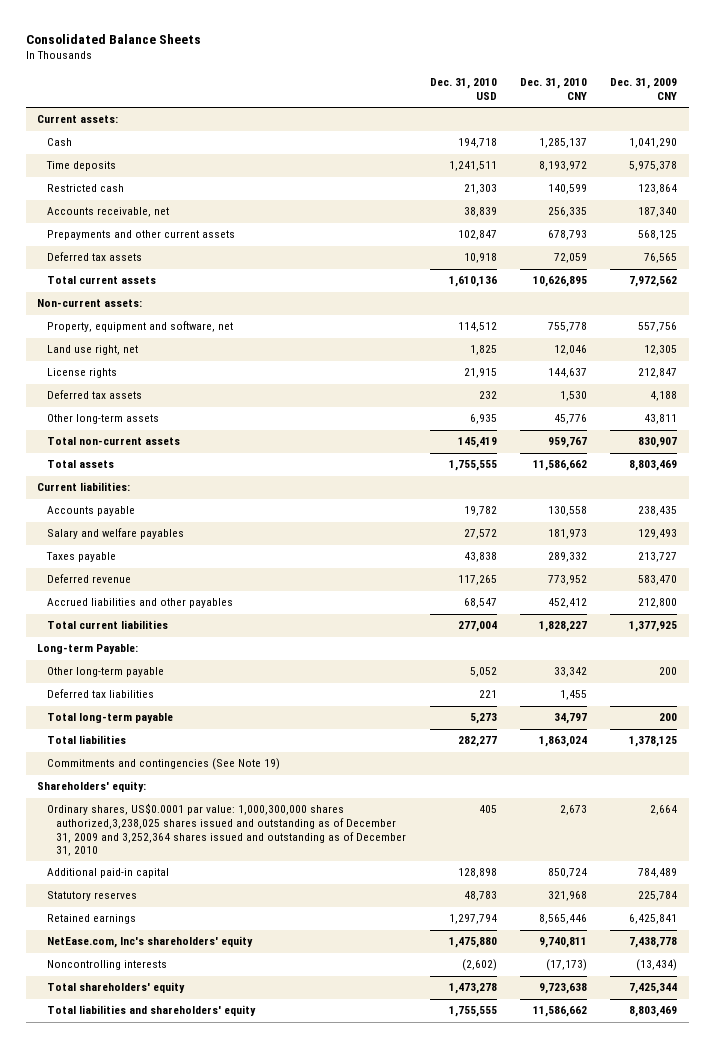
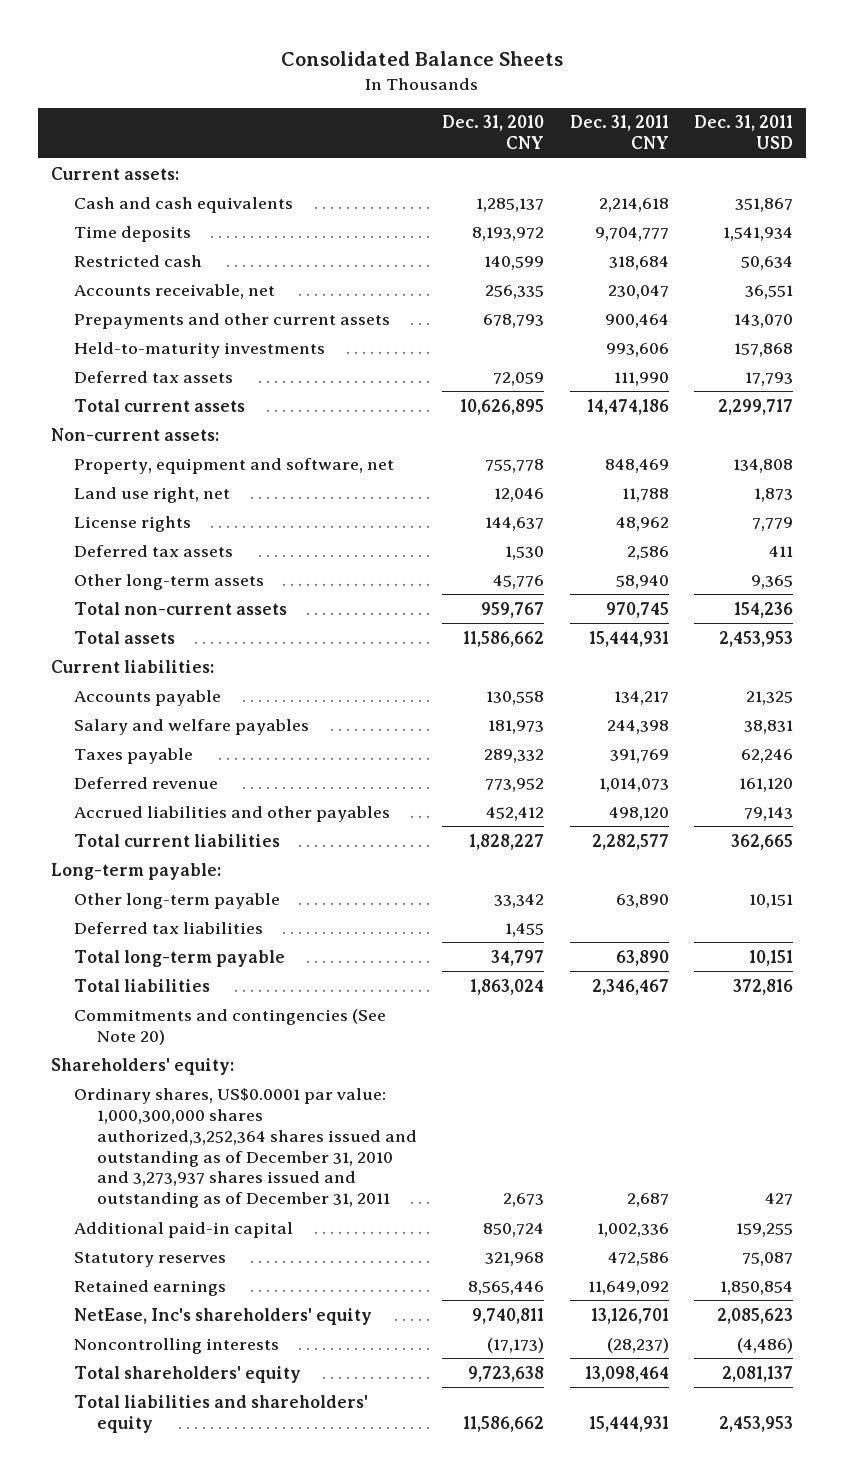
[429,78,497,100] Dec. 31, 2010 USD -> none
[610,78,678,100] Dec. 31, 2009 CNY -> none
none -> [569,115,669,150] Dec. 31, 2011 CNY
none -> [694,115,794,150] Dec. 31, 2011 USD
[46,138,72,147] Cash -> [73,196,293,213] Cash and cash equivalents
none -> [73,341,325,358] Held-to-maturity investments
[37,644,139,655] Long-term Payable: -> [51,862,222,880] Long-term payable:
[46,758,280,771] Commitments and contingencies (See Note 19) -> [73,1008,386,1045] Commitments and contingencies (See Note 20)
[46,803,407,857] Ordinary shares, US$0.0001 par value: 1,000,300,000 shares authorized,3,238,025 shares issued and outstanding as of December 31, 2009 and 3,252,364 shares issued and outstanding as of December 31, 2010 -> [73,1087,417,1209] Ordinary shares, US$0.0001 par value: 1,000,300,000 shares authorized,3,252,364 shares issued and outstanding as of December 31, 2010 and 3,273,937 shares issued and outstanding as of December 31, 2011
[46,936,253,949] NetEase.com, Inc's shareholders' equity -> [73,1307,372,1325] NetEase, Inc's shareholders' equity

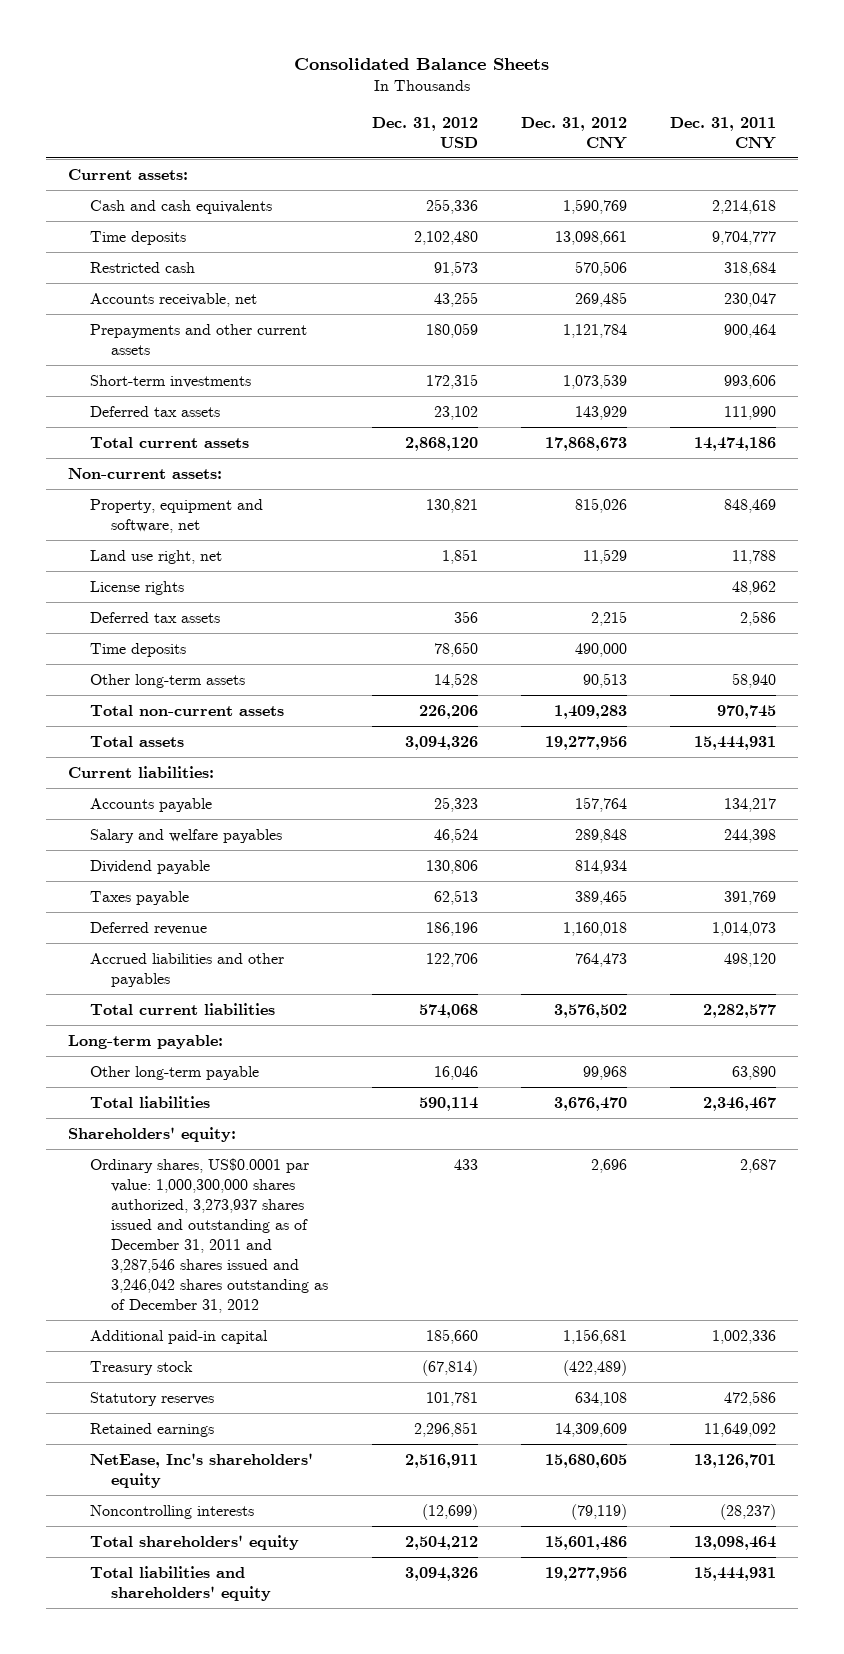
[442,115,545,150] Dec. 31, 2010 CNY -> none
[694,115,794,150] Dec. 31, 2011 USD -> none
none -> [371,116,478,148] Dec. 31, 2012 USD
none -> [520,116,627,149] Dec. 31, 2012 CNY
[73,341,325,358] Held-to-maturity investments -> [89,374,251,388] Short-term investments
none -> [89,642,186,657] Time deposits
none -> [89,859,210,874] Dividend payable
[73,921,263,934] Deferred tax liabilities -> none
[73,949,285,967] Total long-term payable -> none
[73,1008,386,1045] Commitments and contingencies (See Note 20) -> none
[73,1087,417,1209] Ordinary shares, US$0.0001 par value: 1,000,300,000 shares authorized,3,252,364 shares issued and outstanding as of December 31, 2010 and 3,273,937 shares issued and outstanding as of December 31, 2011 -> [89,1157,329,1314] Ordinary shares, US$0.0001 par value: 1,000,300,000 shares authorized, 3,273,937 shares issued and outstanding as of December 31, 2011 and 3,287,546 shares issued and 3,246,042 shares outstanding as of December 31, 2012
none -> [89,1360,193,1375] Treasury stock

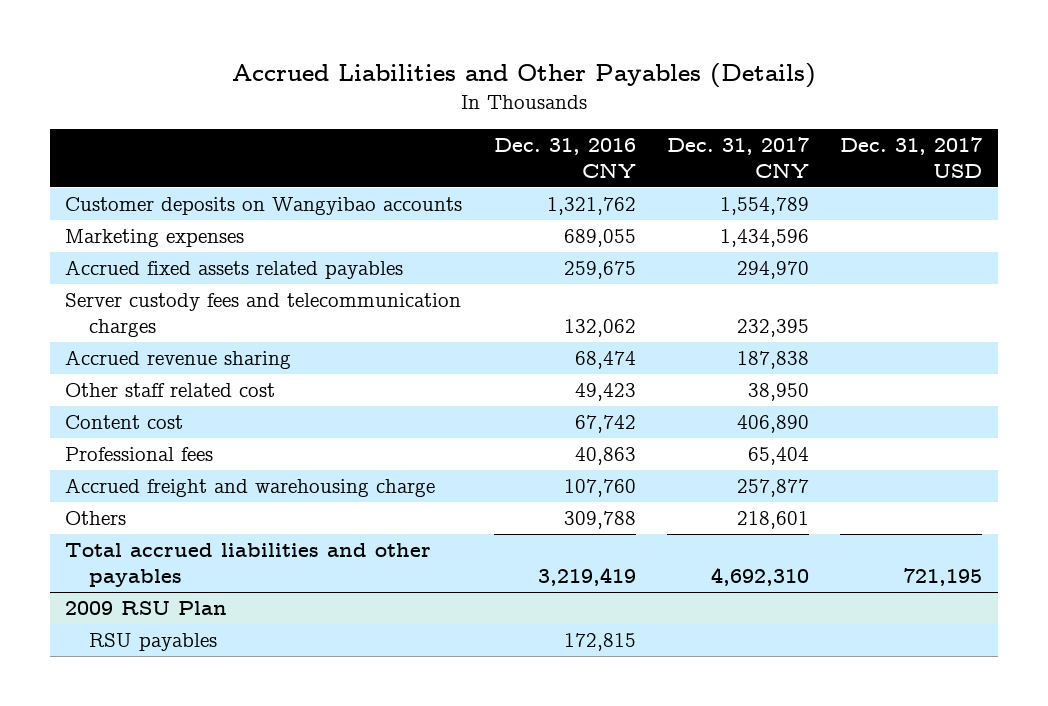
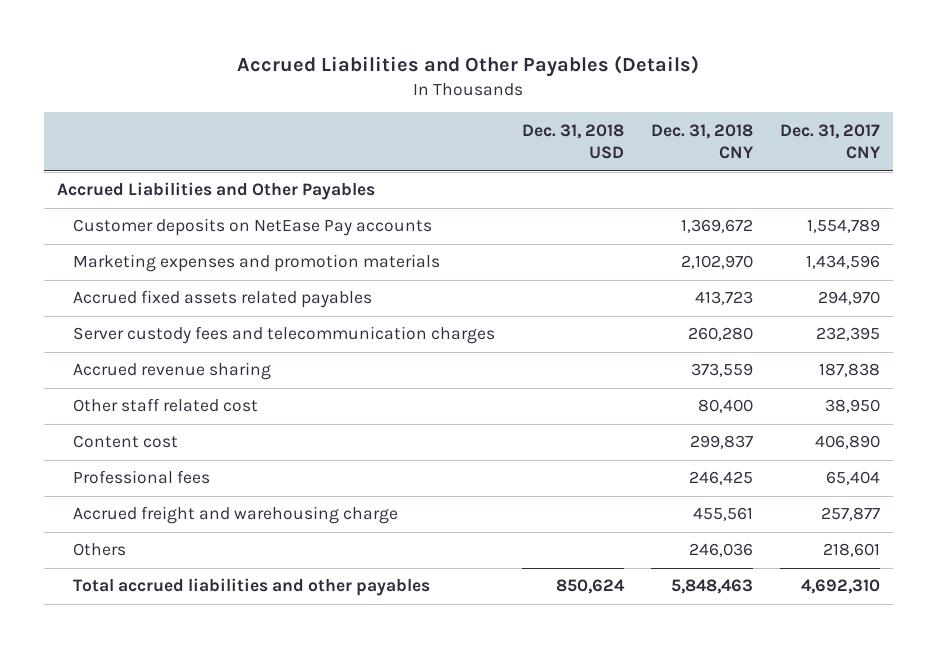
[493,137,636,179] Dec. 31, 2016 CNY -> none
[840,136,983,179] Dec. 31, 2017 USD -> none
none -> [521,123,624,160] Dec. 31, 2018 USD
none -> [650,123,754,160] Dec. 31, 2018 CNY
none -> [56,182,375,201] Accrued Liabilities and Other Payables
[65,196,463,215] Customer deposits on Wangyibao accounts -> [72,218,432,237] Customer deposits on NetEase Pay accounts
[65,228,245,247] Marketing expenses -> [72,254,440,273] Marketing expenses and promotion materials
[65,600,228,615] 2009 RSU Plan -> none
[89,632,218,651] RSU payables -> none

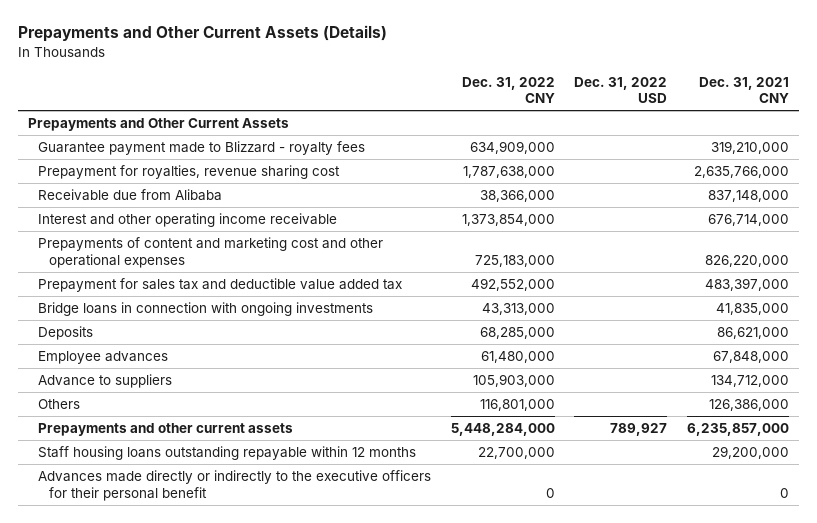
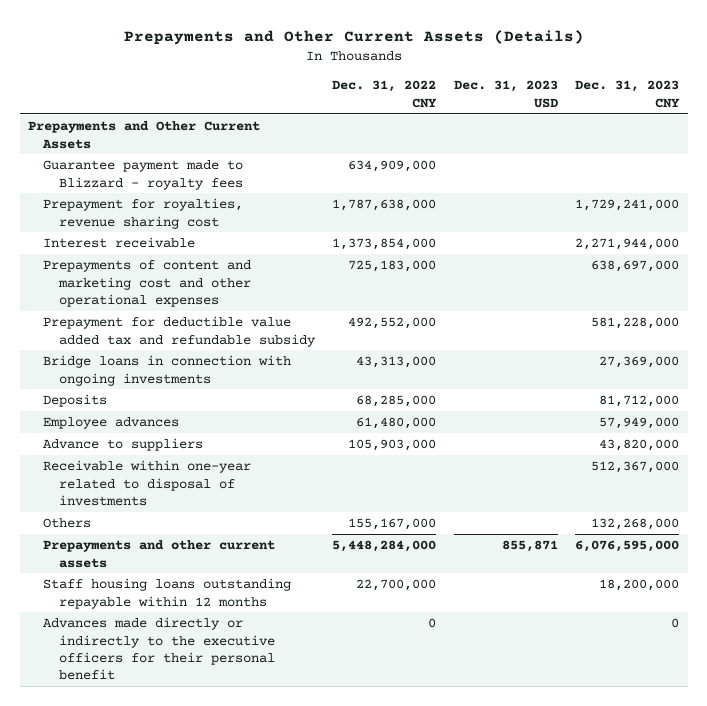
[574,76,668,104] Dec. 31, 2022 USD -> none
[699,76,790,104] Dec. 31, 2021 CNY -> none
none -> [453,80,558,108] Dec. 31, 2023 USD
none -> [574,80,680,108] Dec. 31, 2023 CNY
[38,188,223,201] Receivable due from Alibaba -> none
[38,212,338,227] Interest and other operating income receivable -> [43,237,196,249] Interest receivable
[38,277,403,292] Prepayment for sales tax and deductible value added tax -> [43,316,316,347] Prepayment for deductible value added tax and refundable subsidy
none -> [43,460,252,507] Receivable within one-year related to disposal of investments
[479,398,555,411] 116,801,000 -> [348,518,437,531] 155,167,000

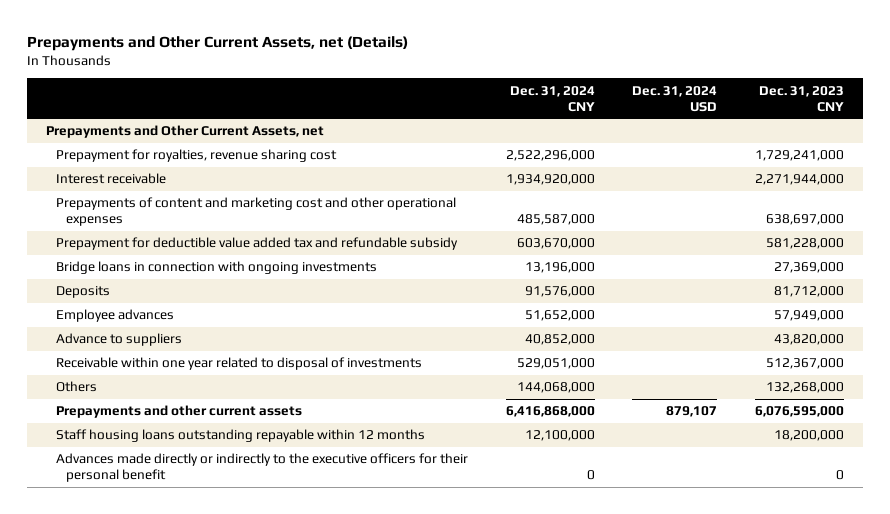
[123,30,584,46] Prepayments and Other Current Assets (Details) -> [26,36,408,52] Prepayments and Other Current Assets, net (Details)
[332,80,438,108] Dec. 31, 2022 CNY -> none
[453,80,558,108] Dec. 31, 2023 USD -> none
none -> [509,85,595,112] Dec. 31, 2024 CNY
none -> [632,85,718,112] Dec. 31, 2024 USD
[43,160,244,190] Guarantee payment made to Blizzard - royalty fees -> none
[28,121,261,149] Prepayments and Other Current Assets -> [45,125,324,139] Prepayments and Other Current Assets, net
[43,460,252,507] Receivable within one-year related to disposal of investments -> [55,357,422,371] Receivable within one year related to disposal of investments

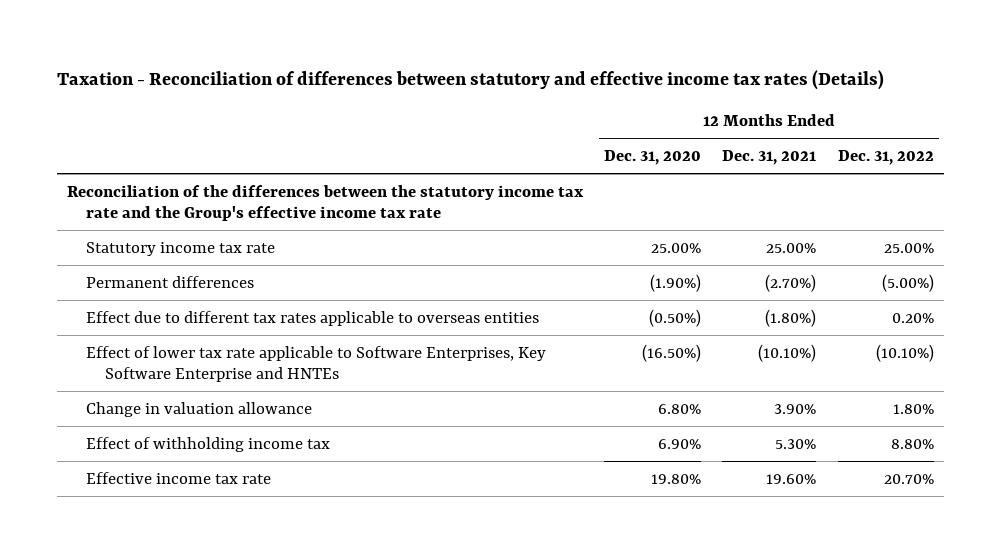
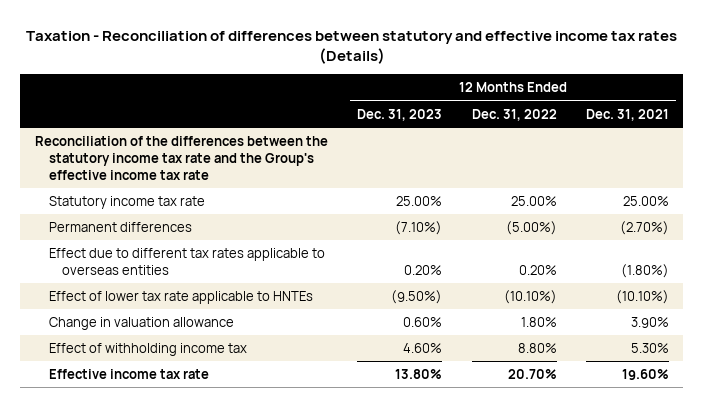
[604,149,702,165] Dec. 31, 2020 -> none
none -> [357,108,443,121] Dec. 31, 2023
[85,345,546,382] Effect of lower tax rate applicable to Software Enterprises, Key Software Enterprise and HNTEs -> [48,291,313,305] Effect of lower tax rate applicable to HNTEs

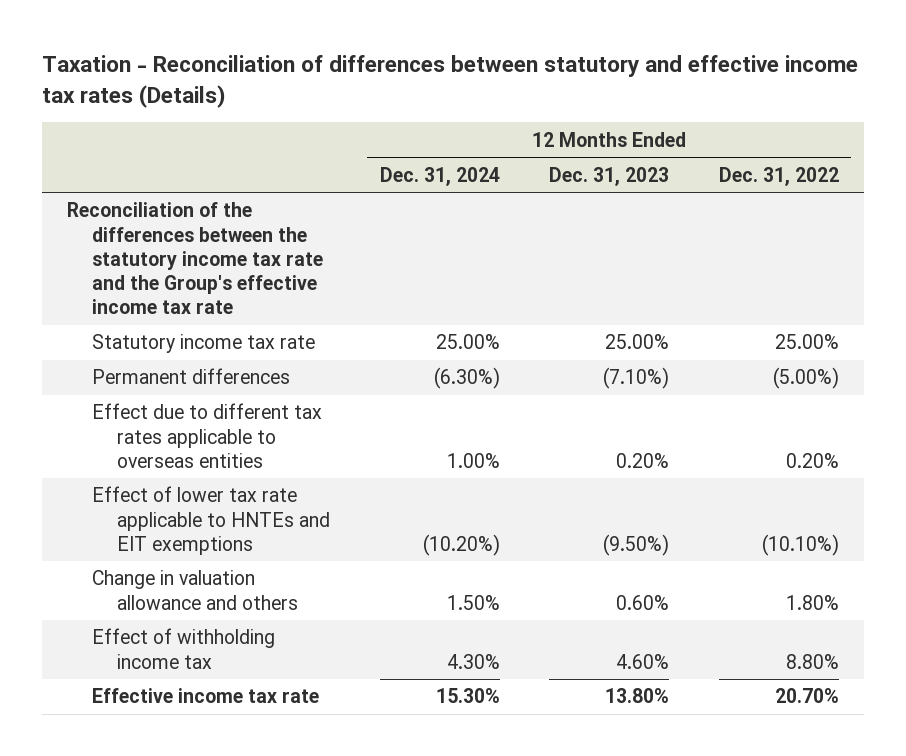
[585,108,669,121] Dec. 31, 2021 -> none
none -> [379,166,500,186] Dec. 31, 2024
[48,291,313,305] Effect of lower tax rate applicable to HNTEs -> [91,486,330,555] Effect of lower tax rate applicable to HNTEs and EIT exemptions
[48,317,234,331] Change in valuation allowance -> [91,570,298,610] Change in valuation allowance and others

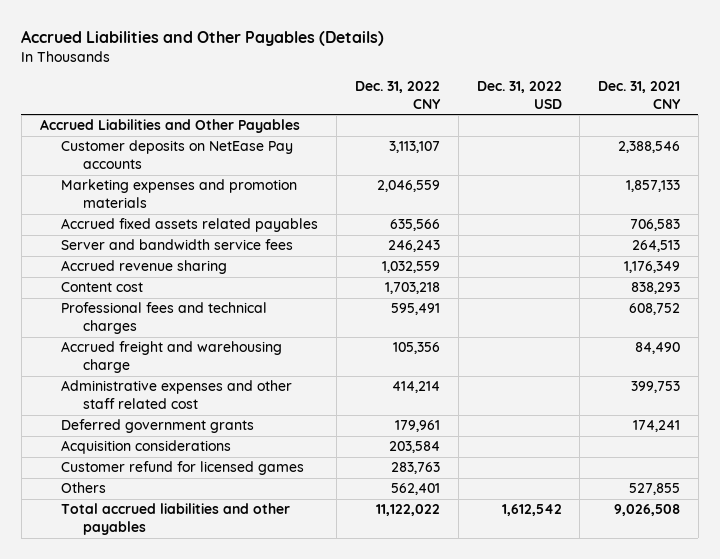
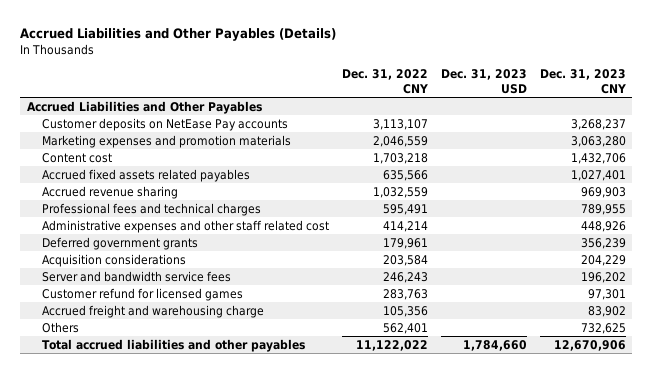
[476,80,562,109] Dec. 31, 2022 USD -> none
[598,80,682,109] Dec. 31, 2021 CNY -> none
none -> [440,69,527,94] Dec. 31, 2023 USD
none -> [539,69,626,94] Dec. 31, 2023 CNY
[61,282,144,293] Content cost -> [42,152,113,163] Content cost
[61,239,294,251] Server and bandwidth service fees -> [42,270,232,282] Server and bandwidth service fees
[61,341,283,374] Accrued freight and warehousing charge -> [42,304,265,318] Accrued freight and warehousing charge

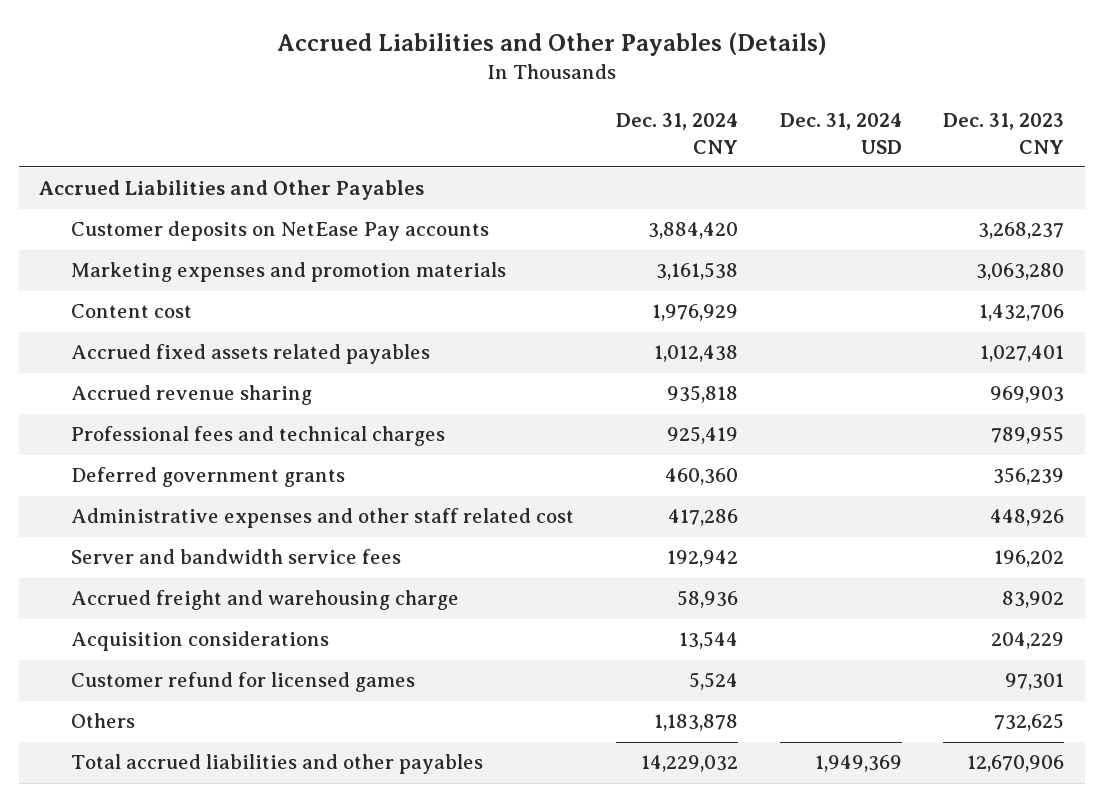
[342,69,429,94] Dec. 31, 2022 CNY -> none
[440,69,527,94] Dec. 31, 2023 USD -> none
none -> [616,112,739,154] Dec. 31, 2024 CNY
none -> [779,112,902,154] Dec. 31, 2024 USD
[42,219,330,233] Administrative expenses and other staff related cost -> [71,508,575,529] Administrative expenses and other staff related cost
[42,253,187,267] Acquisition considerations -> [71,631,330,652] Acquisition considerations
[42,287,244,301] Customer refund for licensed games -> [71,672,416,693] Customer refund for licensed games

